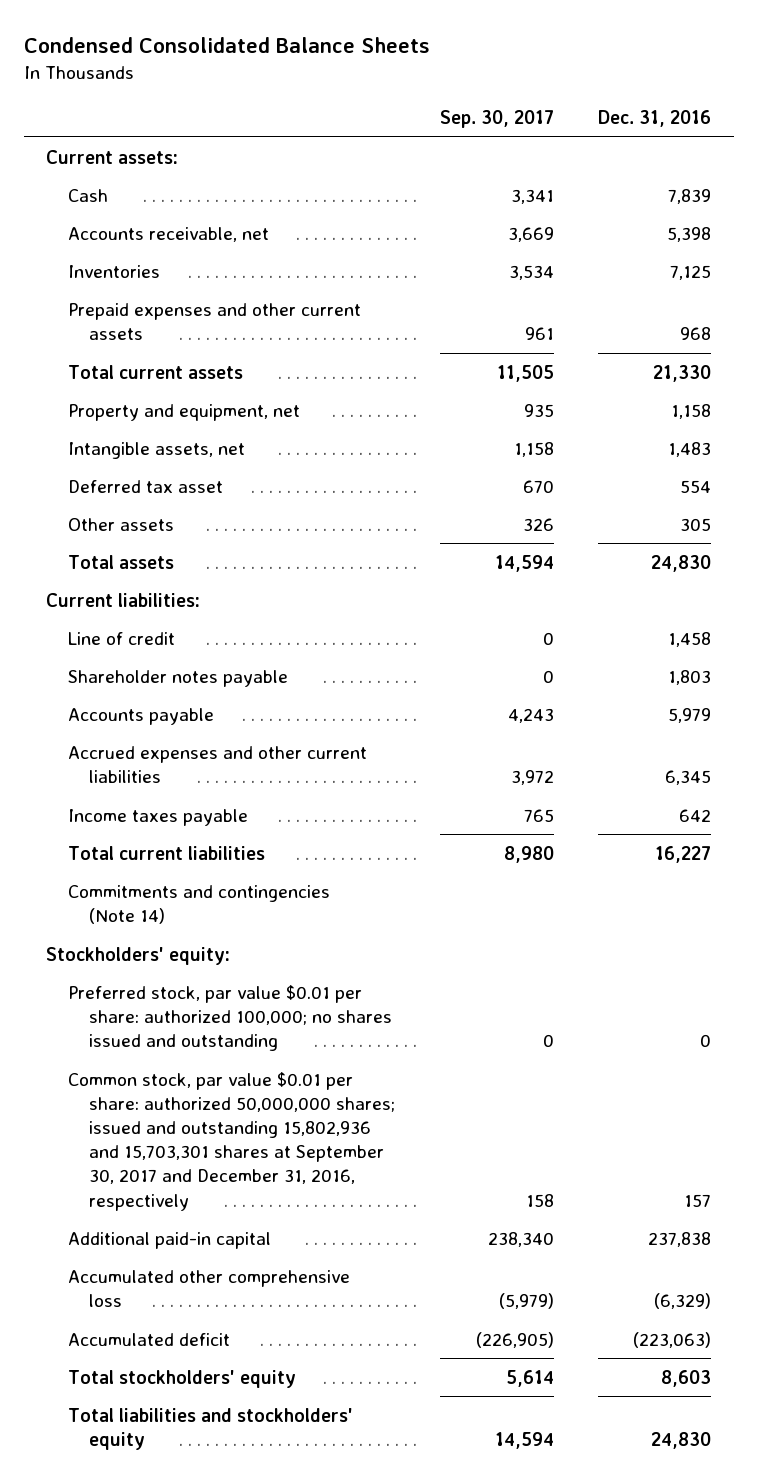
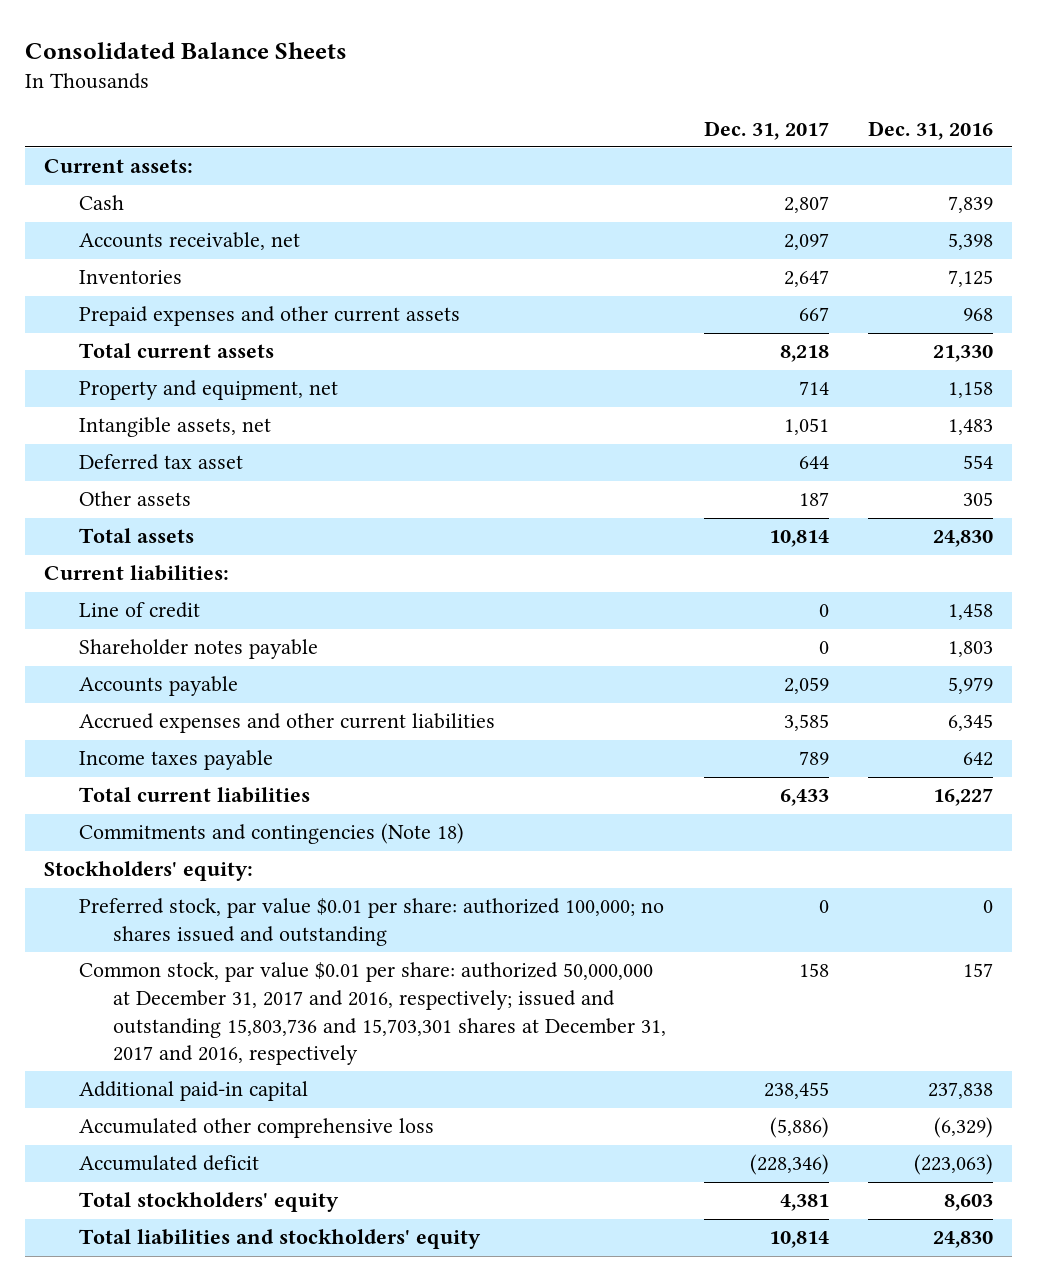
[23,37,430,54] Condensed Consolidated Balance Sheets -> [25,41,348,59] Consolidated Balance Sheets
[439,109,554,128] Sep. 30, 2017 -> none
none -> [704,120,830,140] Dec. 31, 2017
[67,884,330,924] Commitments and contingencies (Note 14) -> [78,823,464,845] Commitments and contingencies (Note 18)
[67,1071,396,1211] Common stock, par value $0.01 per share: authorized 50,000,000 shares; issued and outstanding 15,802,936 and 15,703,301 shares at September 30, 2017 and December 31, 2016, respectively -> [78,962,666,1066] Common stock, par value $0.01 per share: authorized 50,000,000 at December 31, 2017 and 2016, respectively; issued and outstanding 15,803,736 and 15,703,301 shares at December 31, 2017 and 2016, respectively

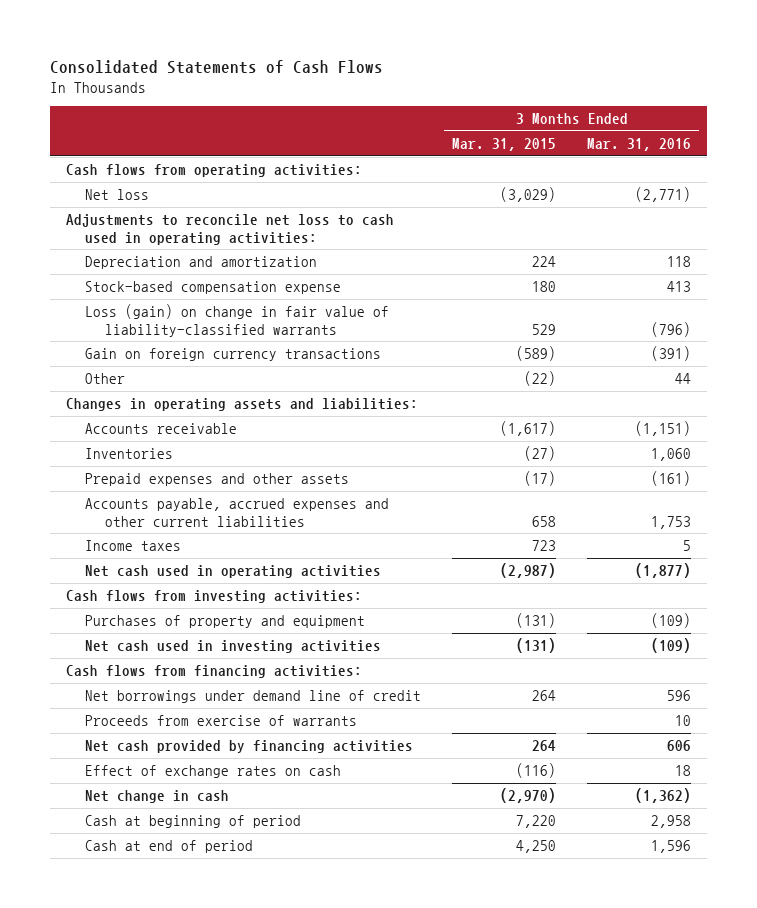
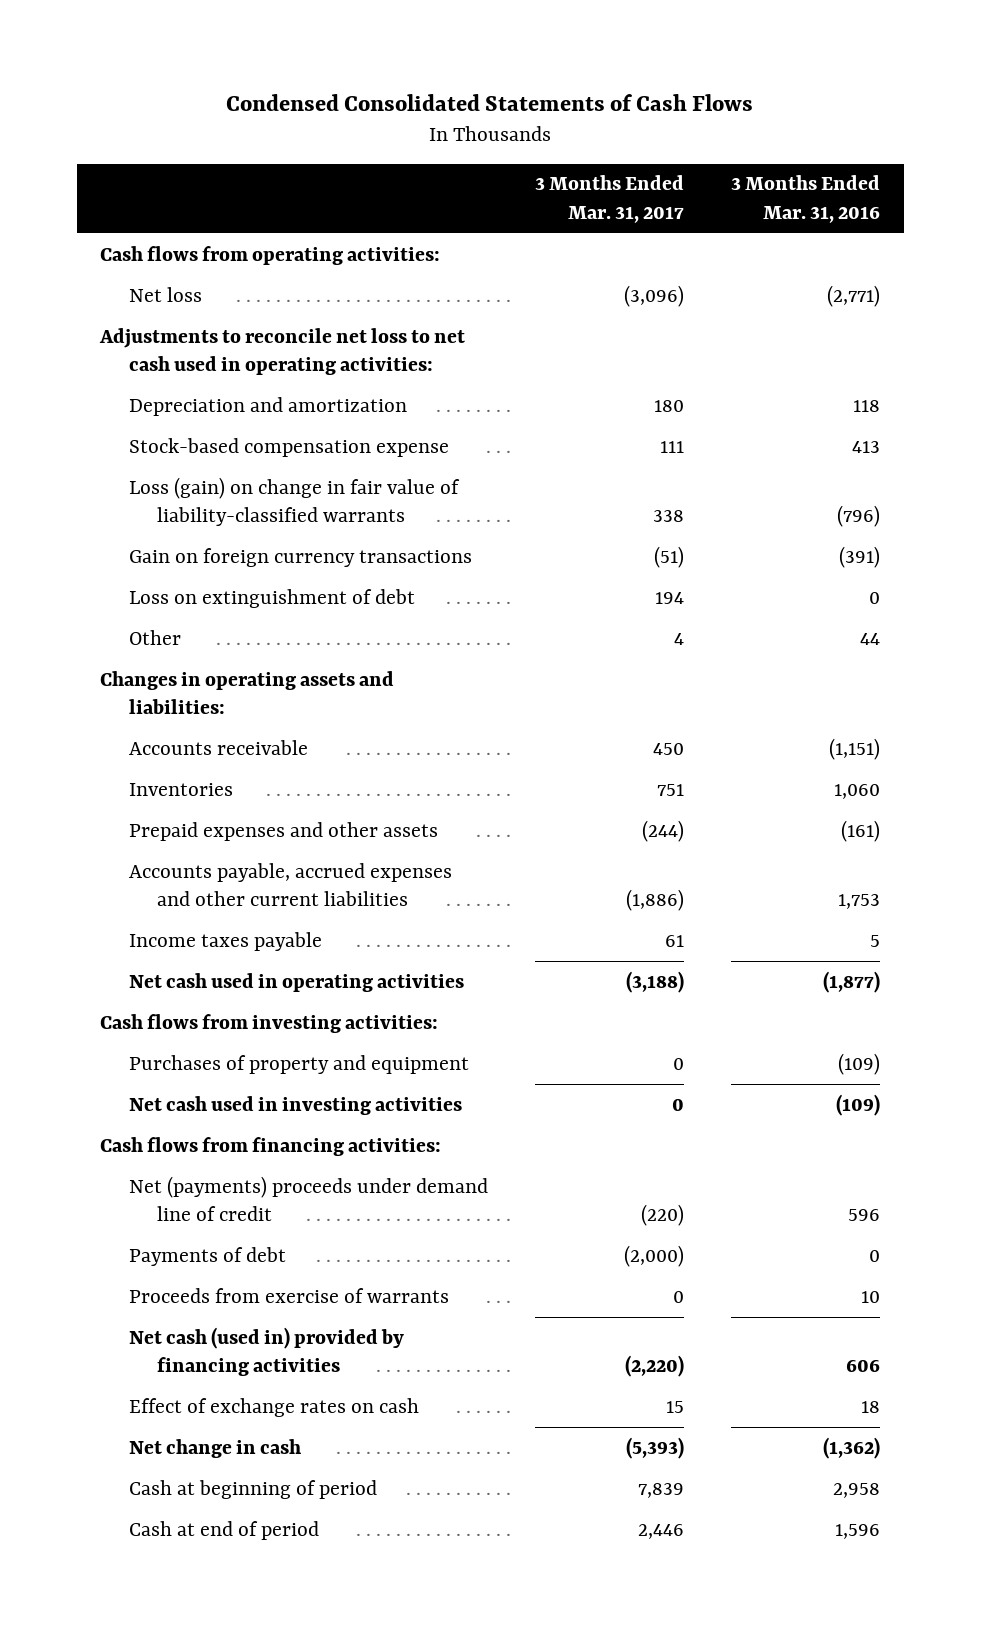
[49,60,383,75] Consolidated Statements of Cash Flows -> [226,94,754,112] Condensed Consolidated Statements of Cash Flows
[452,137,557,151] Mar. 31, 2015 -> none
none -> [535,175,685,223] 3 Months Ended Mar. 31, 2017
[65,213,394,245] Adjustments to reconcile net loss to cash used in operating activities: -> [99,327,466,376] Adjustments to reconcile net loss to net cash used in operating activities:
none -> [128,588,415,608] Loss on extinguishment of debt
[85,539,182,551] Income taxes -> [128,931,322,951] Income taxes payable
[85,689,422,703] Net borrowings under demand line of credit -> [128,1175,488,1222] Net (payments) proceeds under demand line of credit
none -> [128,1246,286,1266] Payments of debt
[85,739,414,753] Net cash provided by financing activities -> [128,1326,404,1377] Net cash (used in) provided by financing activities

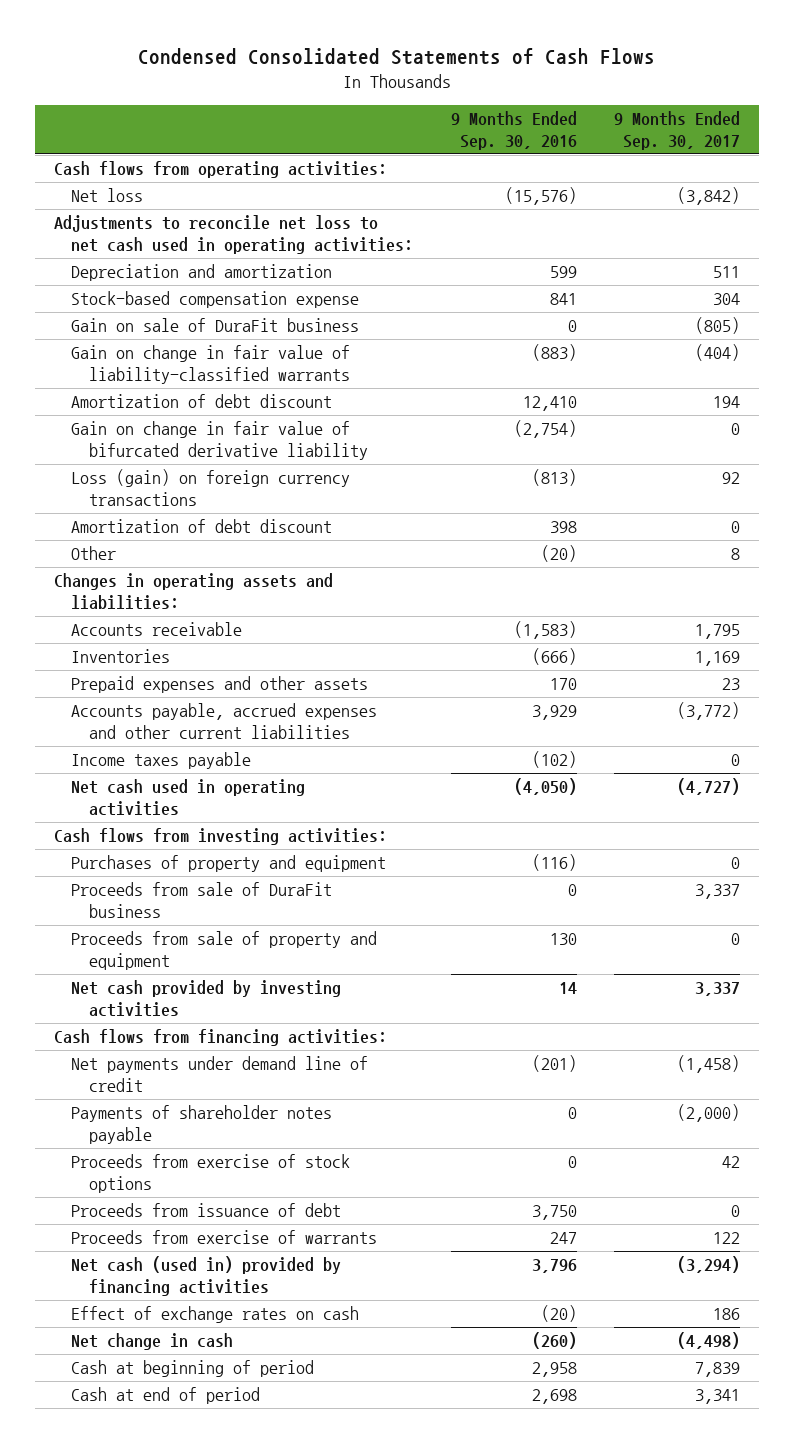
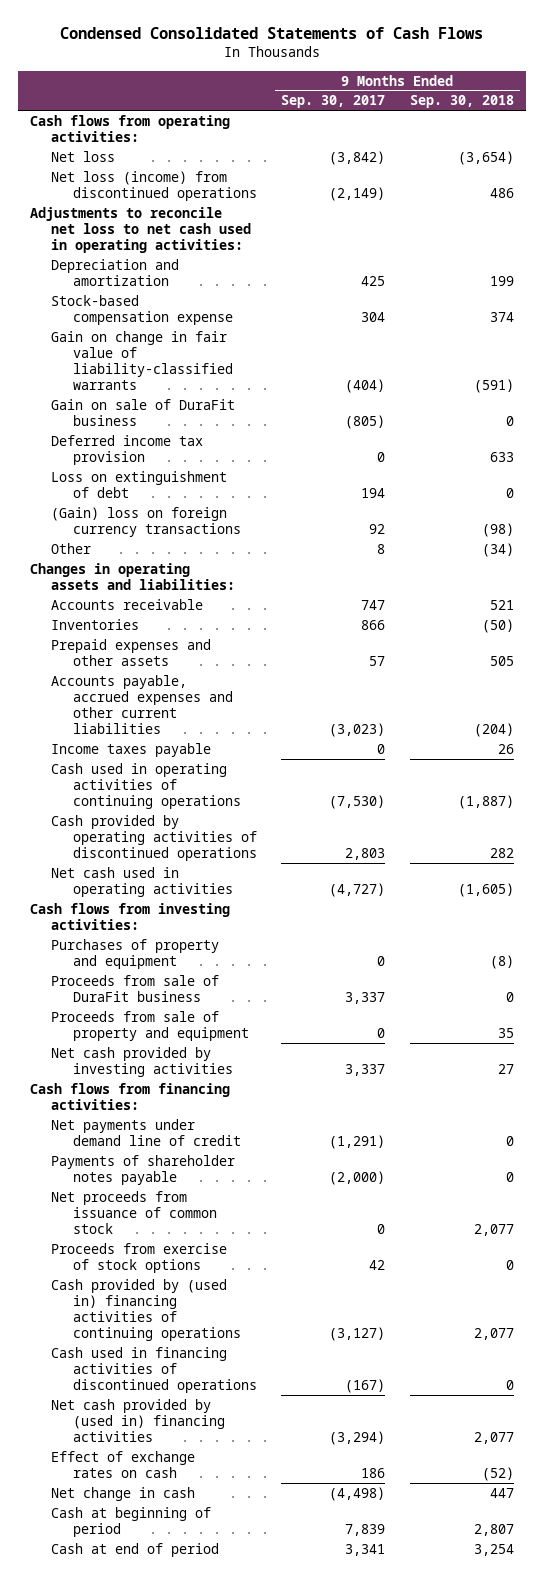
[450,111,577,151] 9 Months Ended Sep. 30, 2016 -> none
none -> [409,95,514,109] Sep. 30, 2018
none -> [51,170,257,201] Net loss (income) from discontinued operations
[713,266,741,279] 511 -> [361,275,386,286] 425
[71,421,369,461] Gain on change in fair value of bifurcated derivative liability -> none
[71,519,333,534] Amortization of debt discount -> none
[71,318,360,333] Gain on sale of DuraFit business -> [51,398,236,426] Gain on sale of DuraFit business
none -> [51,434,204,465] Deferred income tax provision
[71,394,333,409] Amortization of debt discount -> [51,470,228,498] Loss on extinguishment of debt
[71,469,351,507] Loss (gain) on foreign currency transactions -> [51,506,241,537] (Gain) loss on foreign currency transactions
[695,624,741,640] 1,795 -> [361,599,386,610] 747
[695,651,741,667] 1,169 -> [361,619,386,630] 866
[722,678,741,691] 23 -> [369,655,386,666] 57
[677,702,741,721] (3,772) -> [329,722,386,737] (3,023)
none -> [51,762,241,809] Cash used in operating activities of continuing operations
none -> [51,814,257,861] Cash provided by operating activities of discontinued operations
[677,1055,741,1074] (1,458) -> [329,1134,386,1149] (1,291)
none -> [51,1190,217,1234] Net proceeds from issuance of common stock
[71,1203,342,1218] Proceeds from issuance of debt -> none
[71,1230,378,1245] Proceeds from exercise of warrants -> none
none -> [51,1278,241,1341] Cash provided by (used in) financing activities of continuing operations
none -> [51,1346,257,1393] Cash used in financing activities of discontinued operations
[71,1256,342,1297] Net cash (used in) provided by financing activities -> [51,1398,225,1442] Net cash provided by (used in) financing activities

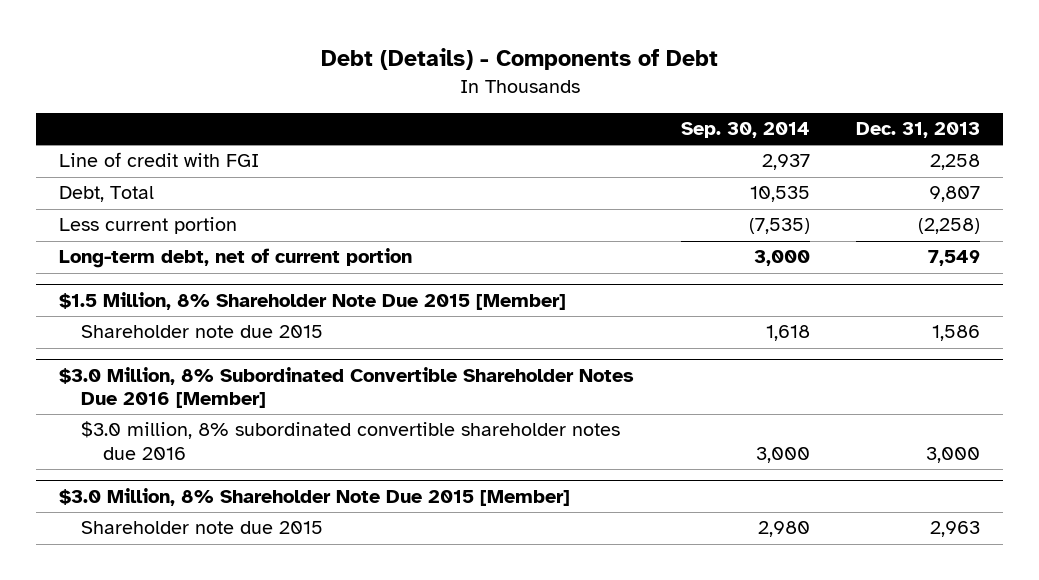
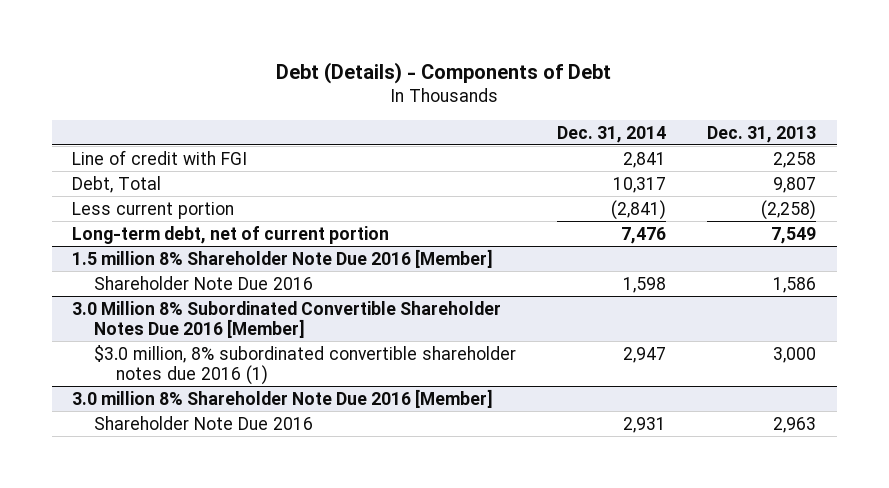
[680,122,810,139] Sep. 30, 2014 -> none
none -> [557,125,667,143] Dec. 31, 2014
[59,292,567,311] $1.5 Million, 8% Shareholder Note Due 2015 [Member] -> [72,248,494,268] 1.5 million 8% Shareholder Note Due 2016 [Member]
[81,325,324,339] Shareholder note due 2015 -> [94,275,314,290] Shareholder Note Due 2016
[59,367,635,409] $3.0 Million, 8% Subordinated Convertible Shareholder Notes Due 2016 [Member] -> [72,300,502,338] 3.0 Million 8% Subordinated Convertible Shareholder Notes Due 2016 [Member]
[81,421,621,460] $3.0 million, 8% subordinated convertible shareholder notes due 2016 -> [94,344,517,385] $3.0 million, 8% subordinated convertible shareholder notes due 2016 (1)
[59,488,571,507] $3.0 Million, 8% Shareholder Note Due 2015 [Member] -> [72,388,494,408] 3.0 million 8% Shareholder Note Due 2016 [Member]
[81,521,324,535] Shareholder note due 2015 -> [94,415,314,430] Shareholder Note Due 2016

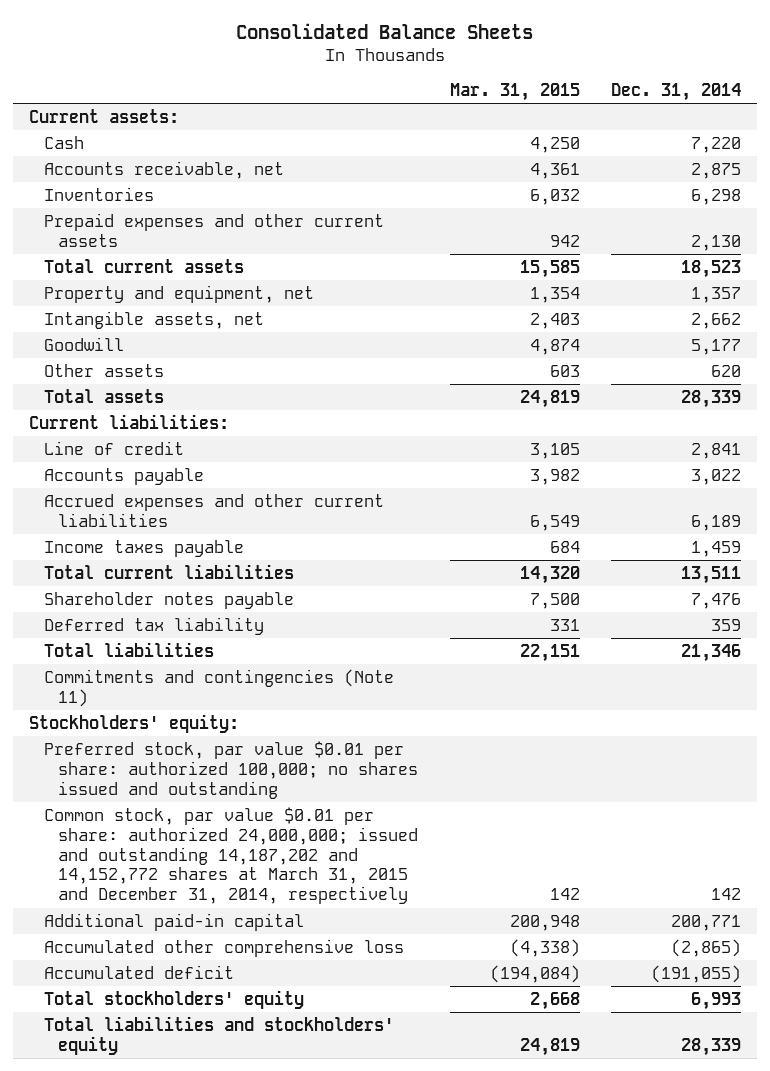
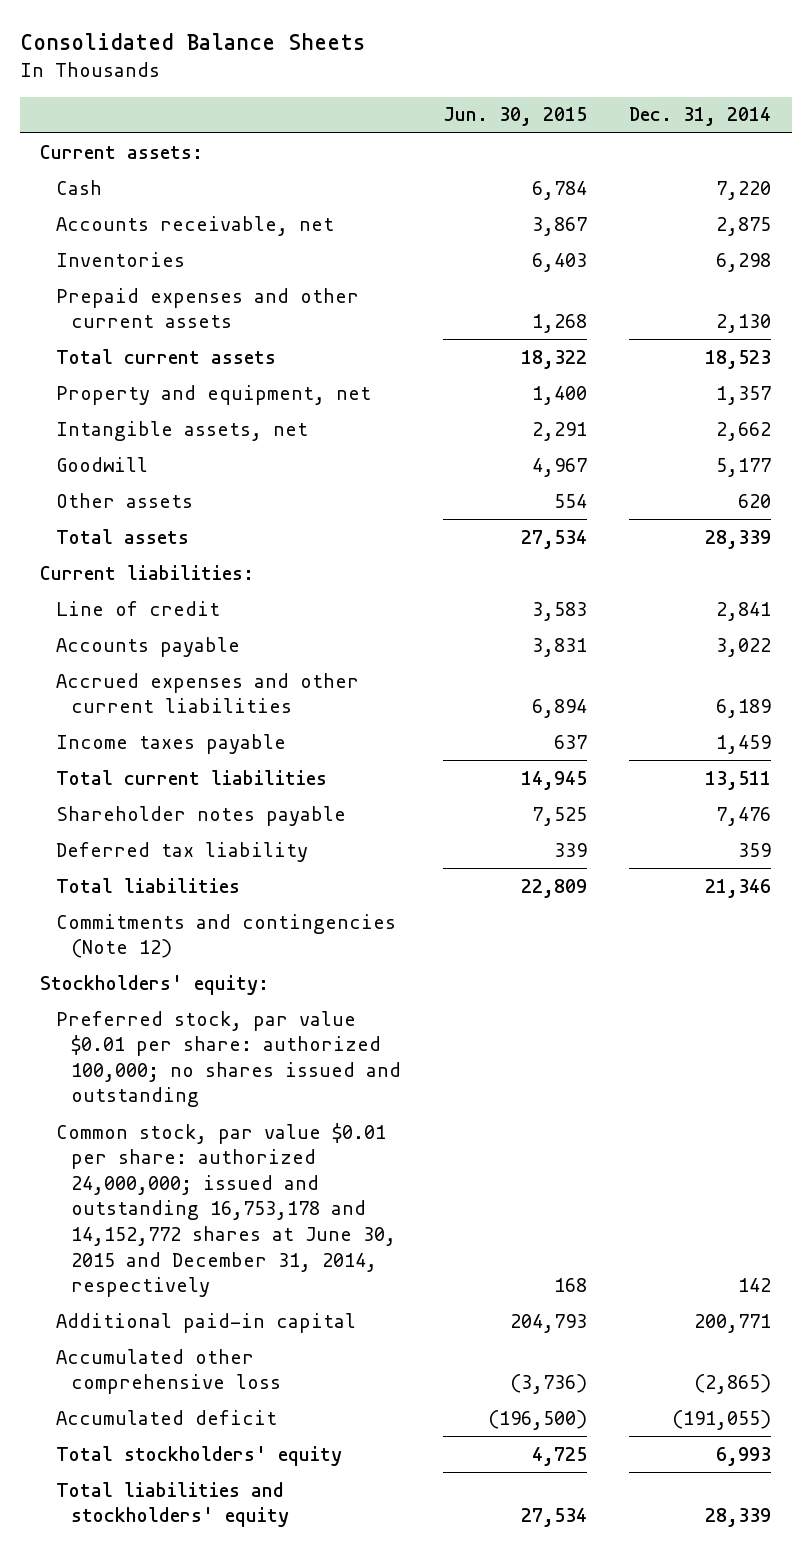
[449,83,580,102] Mar. 31, 2015 -> none
none -> [443,107,588,127] Jun. 30, 2015
[43,668,394,707] Commitments and contingencies (Note 11) -> [55,913,396,959] Commitments and contingencies (Note 12)
[43,806,419,905] Common stock, par value $0.01 per share: authorized 24,000,000; issued and outstanding 14,187,202 and 14,152,772 shares at March 31, 2015 and December 31, 2014, respectively -> [55,1122,397,1298] Common stock, par value $0.01 per share: authorized 24,000,000; issued and outstanding 16,753,178 and 14,152,772 shares at June 30, 2015 and December 31, 2014, respectively

